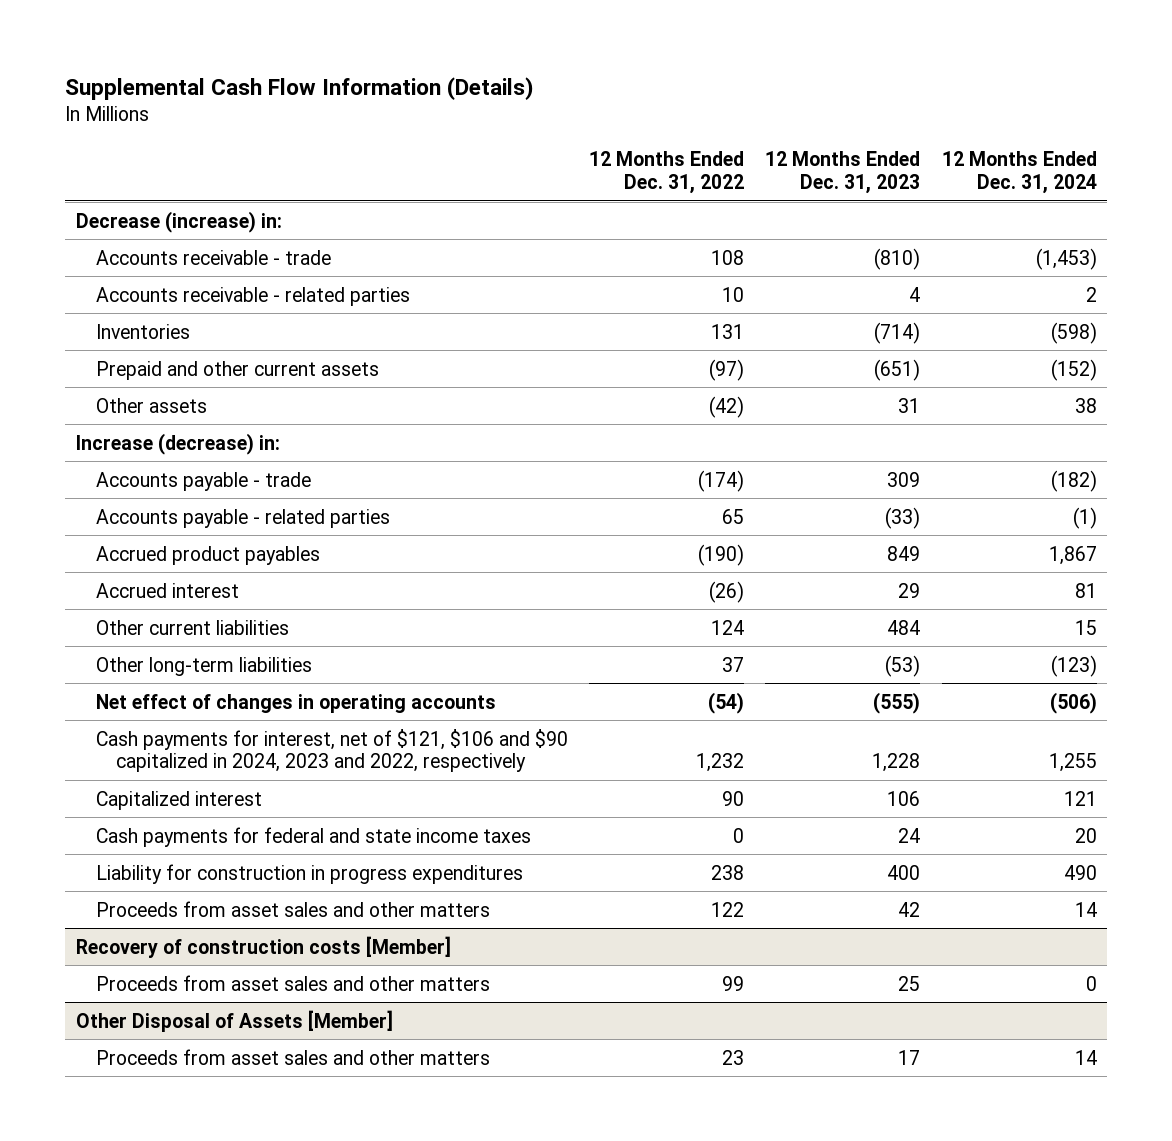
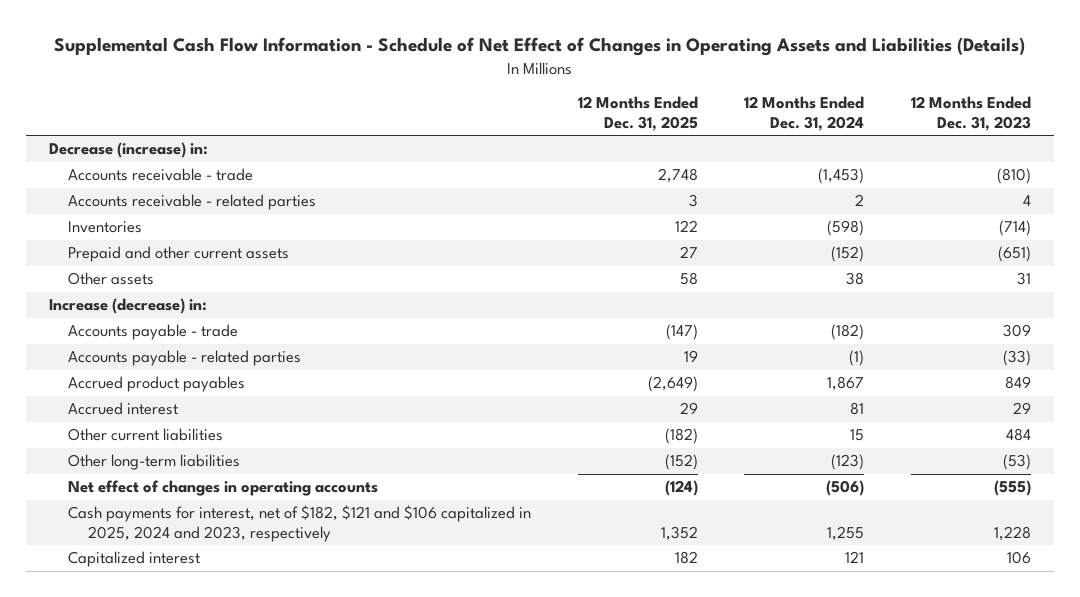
[65,77,534,101] Supplemental Cash Flow Information (Details) -> [53,37,1025,57] Supplemental Cash Flow Information - Schedule of Net Effect of Changes in Operating Assets and Liabilities (Details)
[589,151,745,194] 12 Months Ended Dec. 31, 2022 -> none
none -> [577,96,698,131] 12 Months Ended Dec. 31, 2025
[95,728,568,773] Cash payments for interest, net of $121, $106 and $90 capitalized in 2024, 2023 and 2022, respectively -> [68,505,532,542] Cash payments for interest, net of $182, $121 and $106 capitalized in 2025, 2024 and 2023, respectively
[95,826,531,847] Cash payments for federal and state income taxes -> none
[95,863,523,884] Liability for construction in progress expenditures -> none
[95,900,490,917] Proceeds from asset sales and other matters -> none
[75,935,451,958] Recovery of construction costs [Member] -> none
[95,974,490,991] Proceeds from asset sales and other matters -> none
[75,1009,393,1032] Other Disposal of Assets [Member] -> none
[95,1048,490,1065] Proceeds from asset sales and other matters -> none

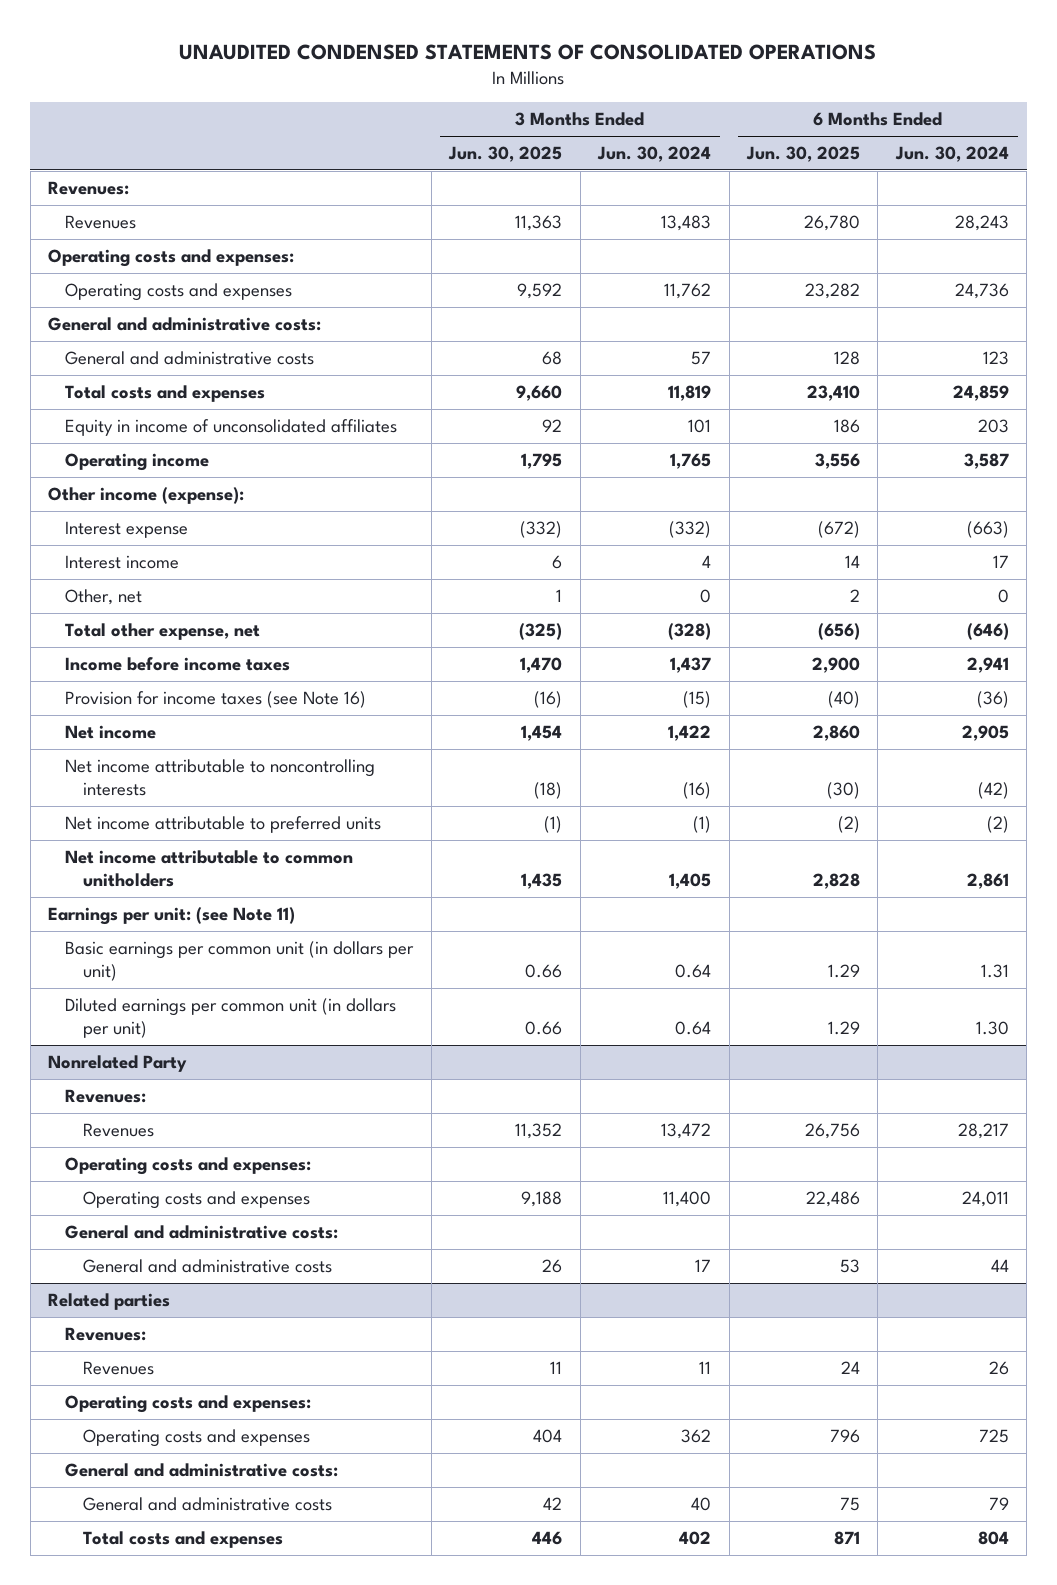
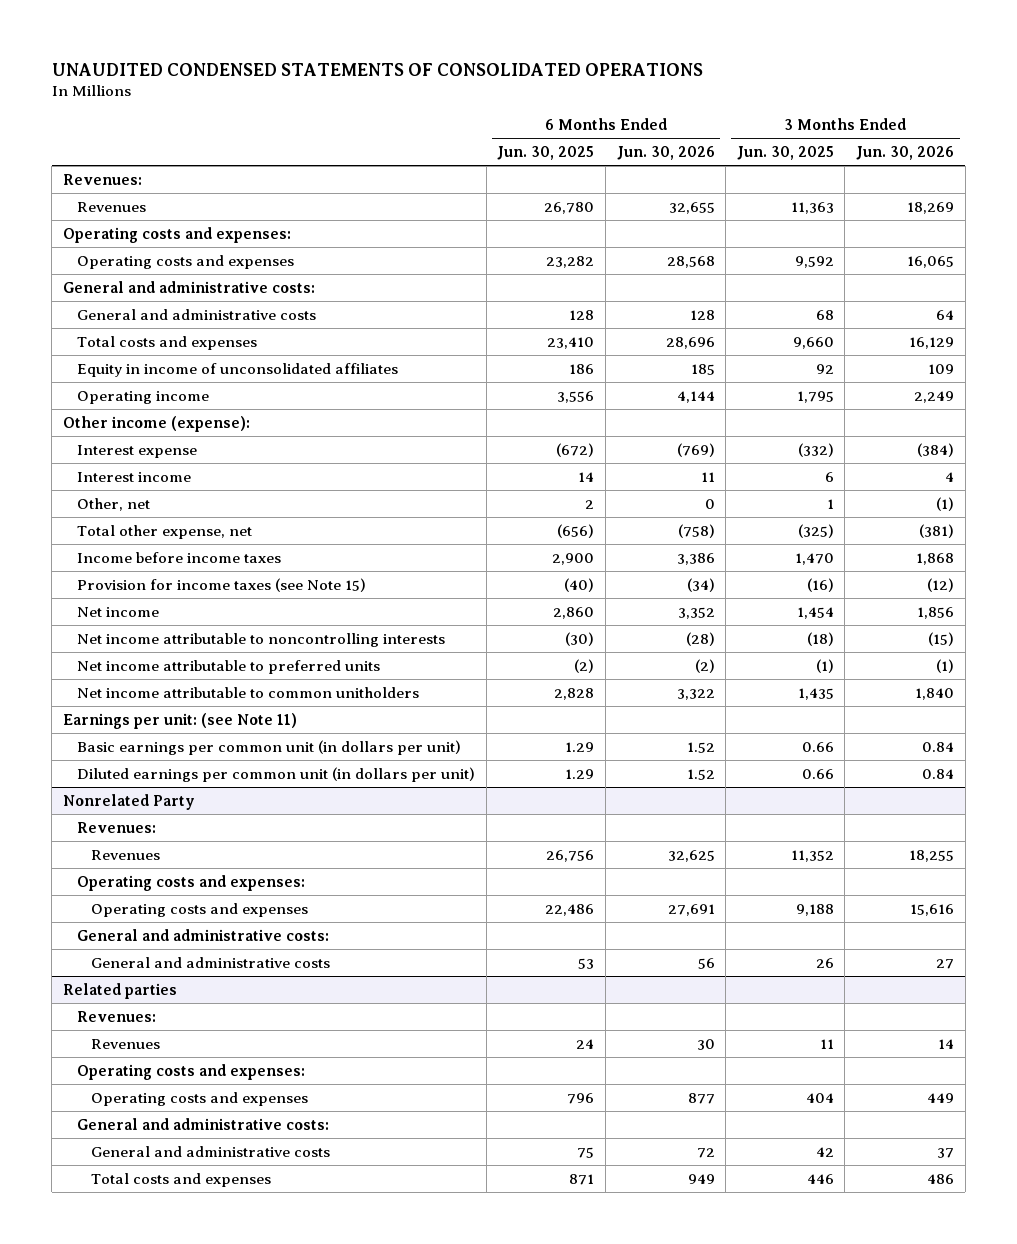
[597,145,712,162] Jun. 30, 2024 -> none
[894,145,1009,162] Jun. 30, 2024 -> none
none -> [616,146,715,161] Jun. 30, 2026
none -> [856,146,955,161] Jun. 30, 2026
[65,690,367,708] Provision for income taxes (see Note 16) -> [77,577,367,592] Provision for income taxes (see Note 15)

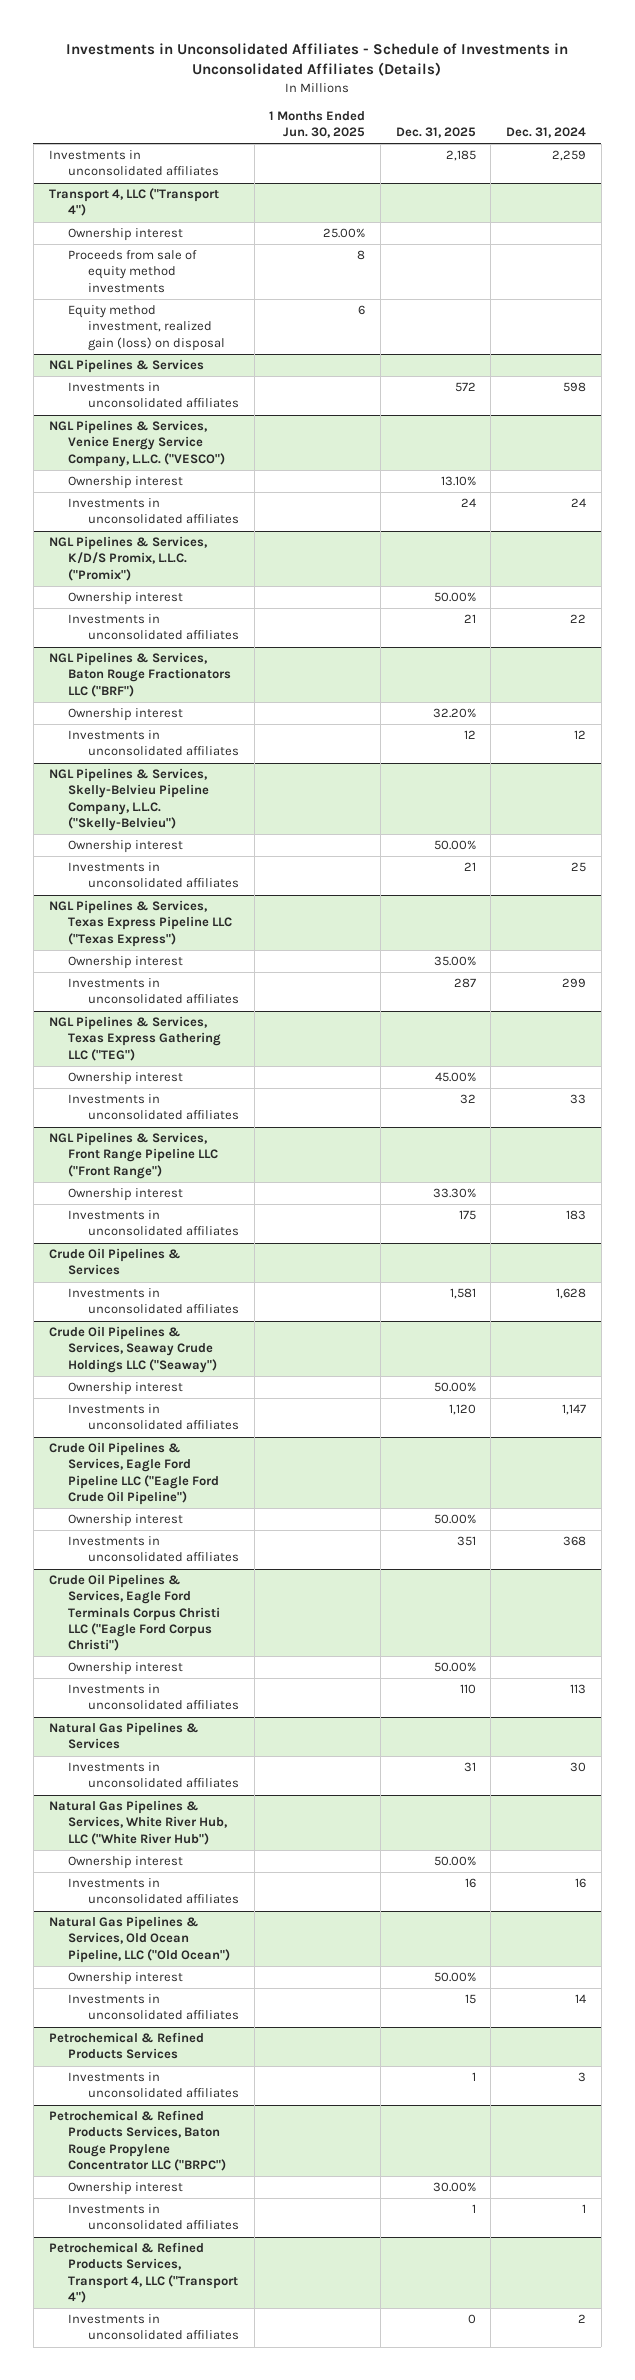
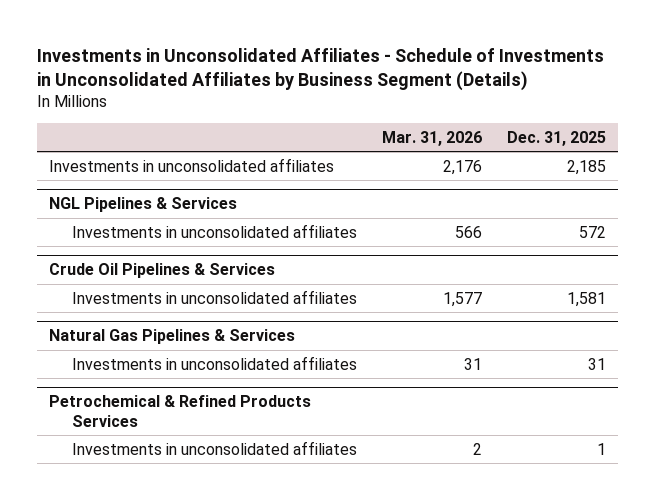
[66,42,569,77] Investments in Unconsolidated Affiliates - Schedule of Investments in Unconsolidated Affiliates (Details) -> [36,47,604,92] Investments in Unconsolidated Affiliates - Schedule of Investments in Unconsolidated Affiliates by Business Segment (Details)
[269,111,366,139] 1 Months Ended Jun. 30, 2025 -> none
[506,127,587,139] Dec. 31, 2024 -> none
none -> [381,130,482,146] Mar. 31, 2026
[48,188,219,217] Transport 4, LLC ("Transport 4") -> none
[68,228,184,242] Ownership interest -> none
[68,250,198,293] Proceeds from sale of equity method investments -> none
[68,305,226,351] Equity method investment, realized gain (loss) on disposal -> none
[48,420,226,467] NGL Pipelines & Services, Venice Energy Service Company, L.L.C. ("VESCO") -> none
[68,476,184,490] Ownership interest -> none
[68,498,240,525] Investments in unconsolidated affiliates -> none
[48,536,207,581] NGL Pipelines & Services, K/D/S Promix, L.L.C. ("Promix") -> none
[68,592,184,606] Ownership interest -> none
[68,614,240,641] Investments in unconsolidated affiliates -> none
[48,652,232,697] NGL Pipelines & Services, Baton Rouge Fractionators LLC ("BRF") -> none
[68,708,184,722] Ownership interest -> none
[68,730,240,757] Investments in unconsolidated affiliates -> none
[48,768,210,831] NGL Pipelines & Services, Skelly-Belvieu Pipeline Company, L.L.C. ("Skelly-Belvieu") -> none
[68,840,184,854] Ownership interest -> none
[68,862,240,889] Investments in unconsolidated affiliates -> none
[48,900,233,947] NGL Pipelines & Services, Texas Express Pipeline LLC ("Texas Express") -> none
[68,956,184,970] Ownership interest -> none
[68,978,240,1005] Investments in unconsolidated affiliates -> none
[48,1016,222,1061] NGL Pipelines & Services, Texas Express Gathering LLC ("TEG") -> none
[68,1072,184,1086] Ownership interest -> none
[68,1094,240,1121] Investments in unconsolidated affiliates -> none
[48,1132,219,1179] NGL Pipelines & Services, Front Range Pipeline LLC ("Front Range") -> none
[68,1188,184,1202] Ownership interest -> none
[68,1210,240,1237] Investments in unconsolidated affiliates -> none
[48,1326,218,1373] Crude Oil Pipelines & Services, Seaway Crude Holdings LLC ("Seaway") -> none
[68,1382,184,1396] Ownership interest -> none
[68,1404,240,1431] Investments in unconsolidated affiliates -> none
[48,1442,220,1505] Crude Oil Pipelines & Services, Eagle Ford Pipeline LLC ("Eagle Ford Crude Oil Pipeline") -> none
[68,1514,184,1528] Ownership interest -> none
[68,1536,240,1563] Investments in unconsolidated affiliates -> none
[48,1574,221,1651] Crude Oil Pipelines & Services, Eagle Ford Terminals Corpus Christi LLC ("Eagle Ford Corpus Christi") -> none
[68,1662,184,1676] Ownership interest -> none
[68,1684,240,1711] Investments in unconsolidated affiliates -> none
[48,1800,228,1845] Natural Gas Pipelines & Services, White River Hub, LLC ("White River Hub") -> none
[68,1856,184,1870] Ownership interest -> none
[68,1878,240,1905] Investments in unconsolidated affiliates -> none
[48,1916,231,1963] Natural Gas Pipelines & Services, Old Ocean Pipeline, LLC ("Old Ocean") -> none
[68,1972,184,1986] Ownership interest -> none
[68,1994,240,2021] Investments in unconsolidated affiliates -> none
[48,2110,227,2171] Petrochemical & Refined Products Services, Baton Rouge Propylene Concentrator LLC ("BRPC") -> none
[68,2182,184,2196] Ownership interest -> none
[68,2204,240,2231] Investments in unconsolidated affiliates -> none
[48,2242,239,2303] Petrochemical & Refined Products Services, Transport 4, LLC ("Transport 4") -> none
[68,2314,240,2341] Investments in unconsolidated affiliates -> none

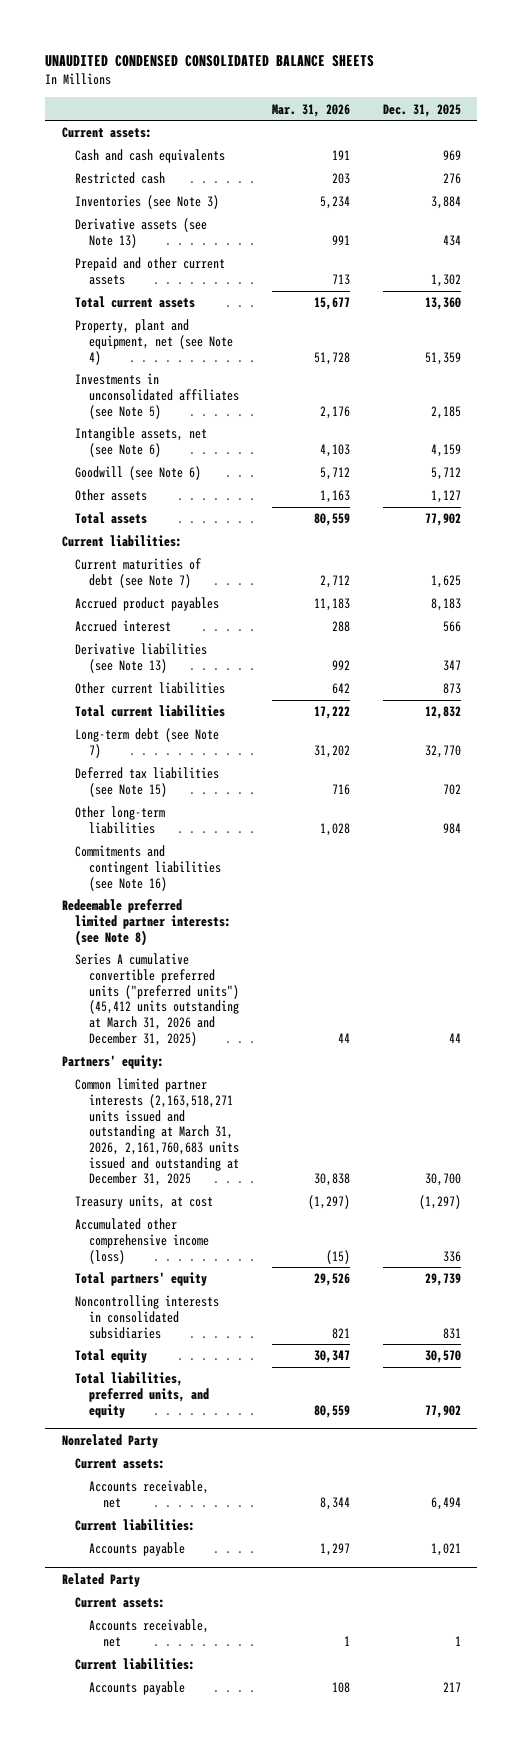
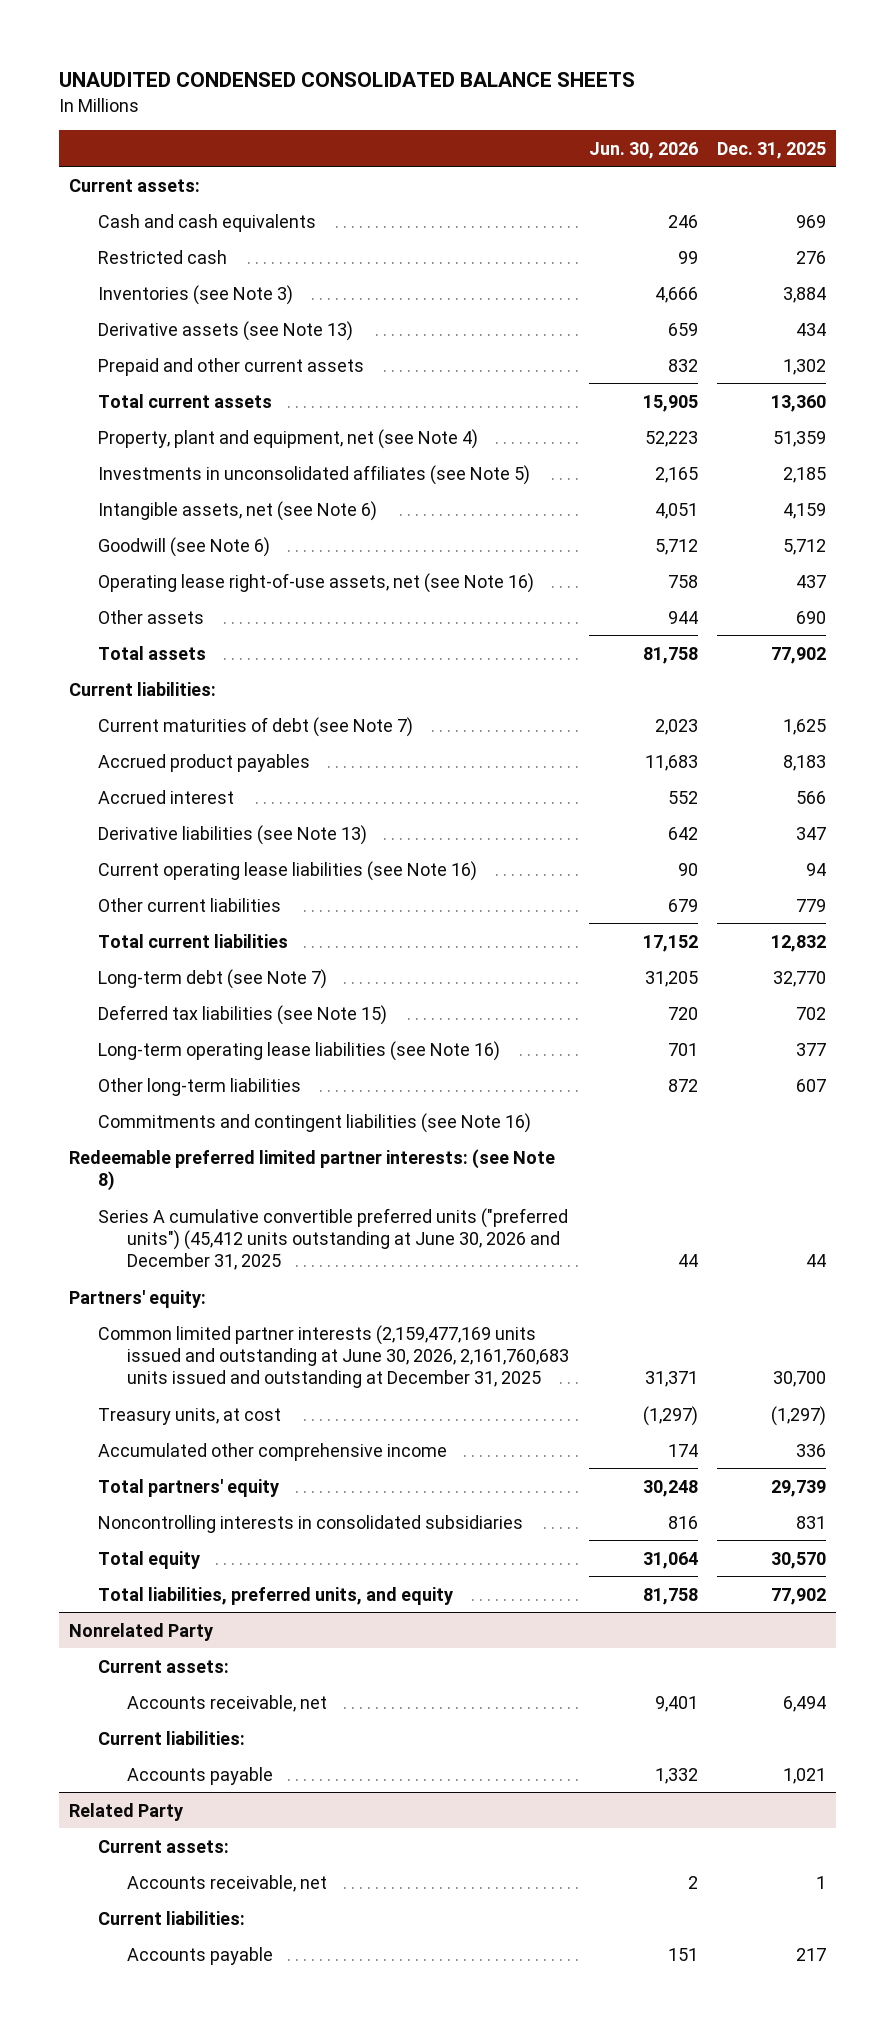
[271,103,350,117] Mar. 31, 2026 -> none
none -> [588,141,698,159] Jun. 30, 2026
none -> [97,572,534,593] Operating lease right-of-use assets, net (see Note 16)
[430,490,461,504] 1,127 -> [796,610,827,624] 690
none -> [97,860,477,881] Current operating lease liabilities (see Note 16)
[442,683,461,695] 873 -> [796,898,827,912] 779
none -> [97,1040,500,1061] Long-term operating lease liabilities (see Note 16)
[442,822,461,834] 984 -> [796,1078,827,1092] 607
[75,953,239,1046] Series A cumulative convertible preferred units ("preferred units") (45,412 units outstanding at March 31, 2026 and December 31, 2025) -> [97,1207,568,1271] Series A cumulative convertible preferred units ("preferred units") (45,412 units outstanding at June 30, 2026 and December 31, 2025
[75,1078,239,1187] Common limited partner interests (2,163,518,271 units issued and outstanding at March 31, 2026, 2,161,760,683 units issued and outstanding at December 31, 2025 -> [97,1324,569,1389] Common limited partner interests (2,159,477,169 units issued and outstanding at June 30, 2026, 2,161,760,683 units issued and outstanding at December 31, 2025
[75,1218,209,1264] Accumulated other comprehensive income (loss) -> [97,1442,447,1461] Accumulated other comprehensive income

